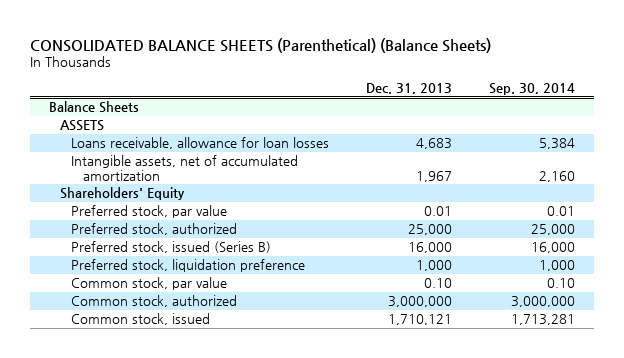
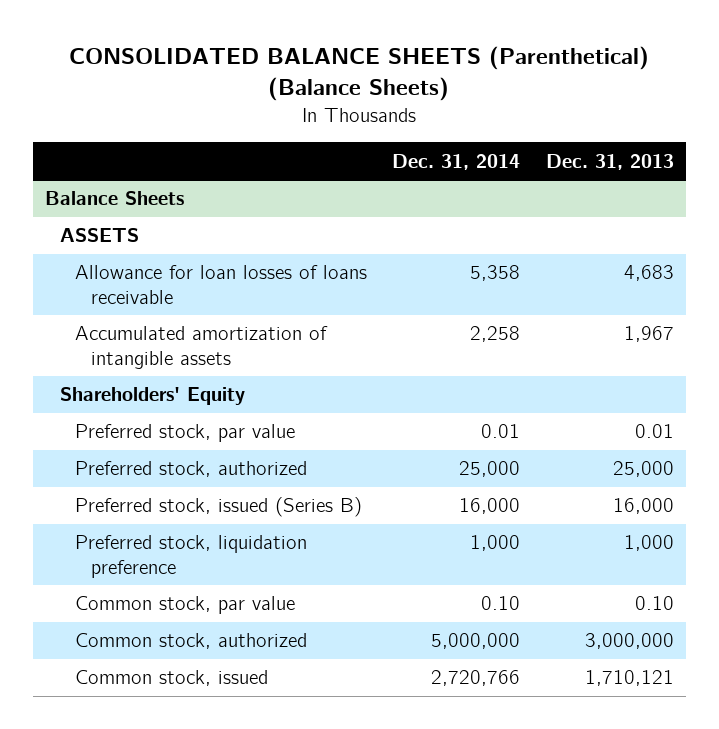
[489,83,576,96] Sep. 30, 2014 -> none
none -> [392,153,521,170] Dec. 31, 2014
[71,137,330,150] Loans receivable, allowance for loan losses -> [75,265,368,304] Allowance for loan losses of loans receivable
[71,155,299,181] Intangible assets, net of accumulated amortization -> [75,326,329,369] Accumulated amortization of intangible assets

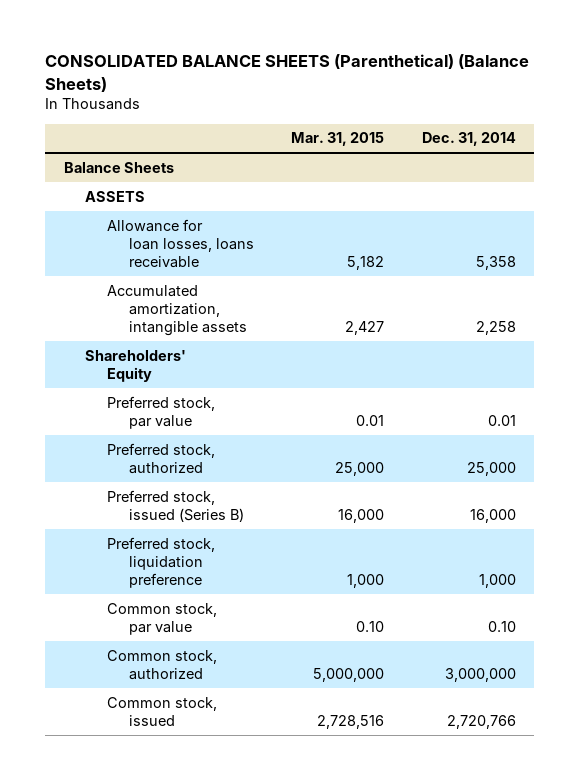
[545,153,674,170] Dec. 31, 2013 -> none
none -> [291,132,385,147] Mar. 31, 2015
[75,265,368,304] Allowance for loan losses of loans receivable -> [107,218,255,268] Allowance for loan losses, loans receivable
[75,326,329,369] Accumulated amortization of intangible assets -> [107,284,248,336] Accumulated amortization, intangible assets
[431,633,521,650] 5,000,000 -> [444,667,516,682] 3,000,000

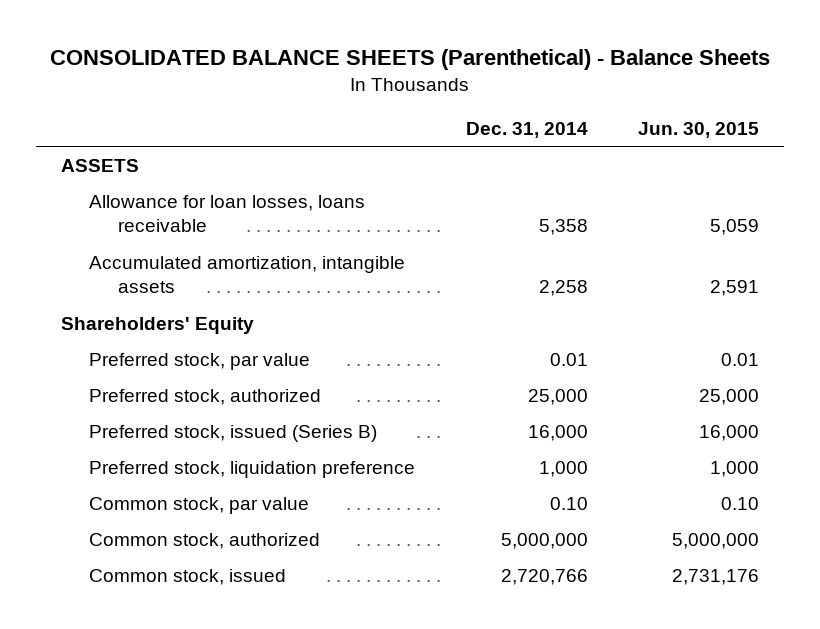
[44,54,529,92] CONSOLIDATED BALANCE SHEETS (Parenthetical) (Balance Sheets) -> [50,49,771,71] CONSOLIDATED BALANCE SHEETS (Parenthetical) - Balance Sheets
[291,132,385,147] Mar. 31, 2015 -> none
none -> [638,121,760,138] Jun. 30, 2015
[63,161,174,173] Balance Sheets -> none
[444,667,516,682] 3,000,000 -> [500,532,588,549] 5,000,000

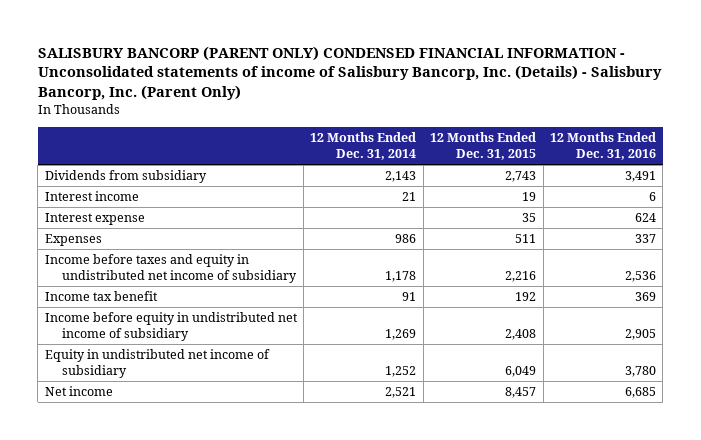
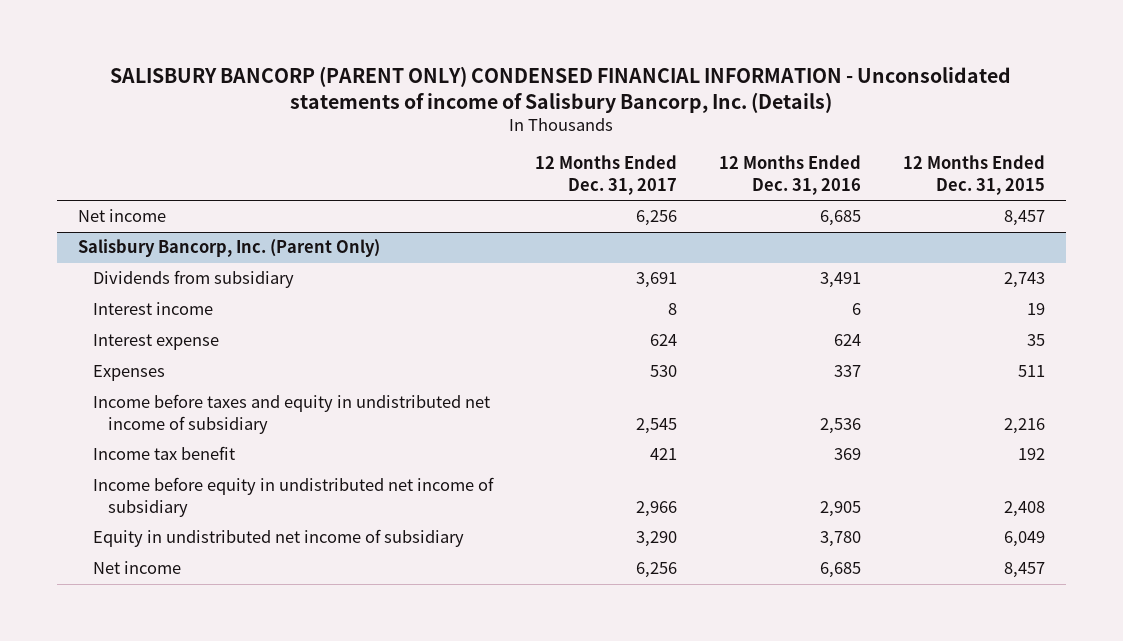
[37,45,662,101] SALISBURY BANCORP (PARENT ONLY) CONDENSED FINANCIAL INFORMATION - Unconsolidated statements of income of Salisbury Bancorp, Inc. (Details) - Salisbury Bancorp, Inc. (Parent Only) -> [110,65,1012,113] SALISBURY BANCORP (PARENT ONLY) CONDENSED FINANCIAL INFORMATION - Unconsolidated statements of income of Salisbury Bancorp, Inc. (Details)
[310,132,417,161] 12 Months Ended Dec. 31, 2014 -> none
none -> [534,155,677,195] 12 Months Ended Dec. 31, 2017
none -> [77,209,166,223] Net income
none -> [77,239,380,258] Salisbury Bancorp, Inc. (Parent Only)

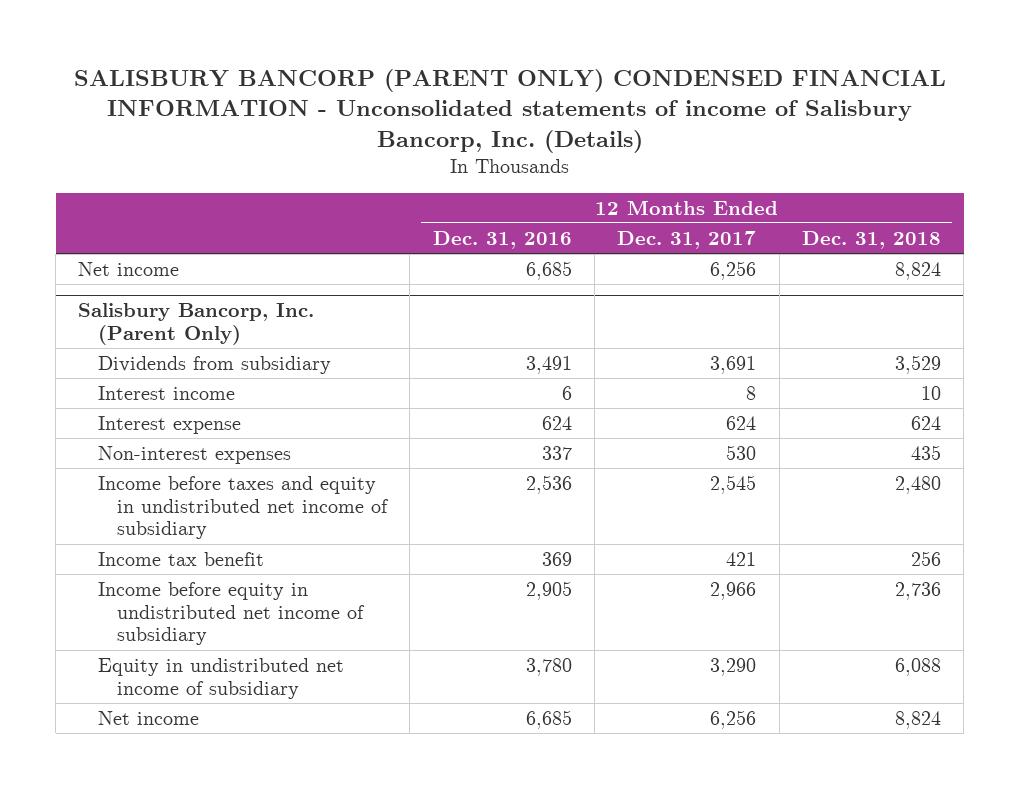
[902,155,1045,195] 12 Months Ended Dec. 31, 2015 -> none
none -> [801,230,941,249] Dec. 31, 2018
[92,365,165,382] Expenses -> [97,445,291,464] Non-interest expenses

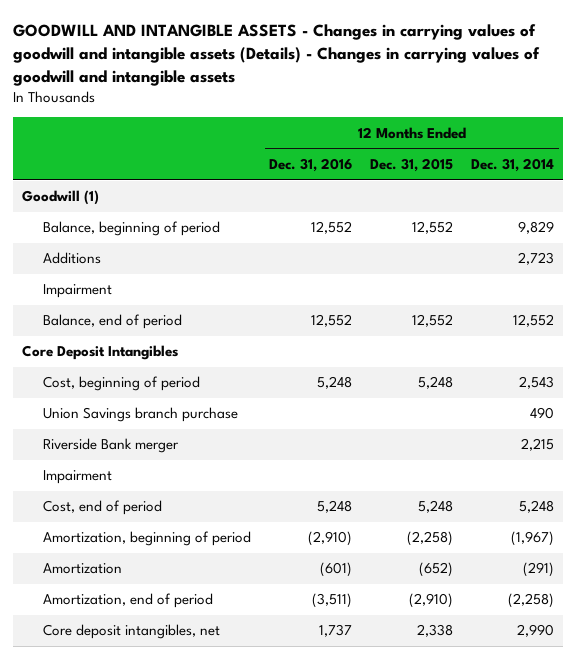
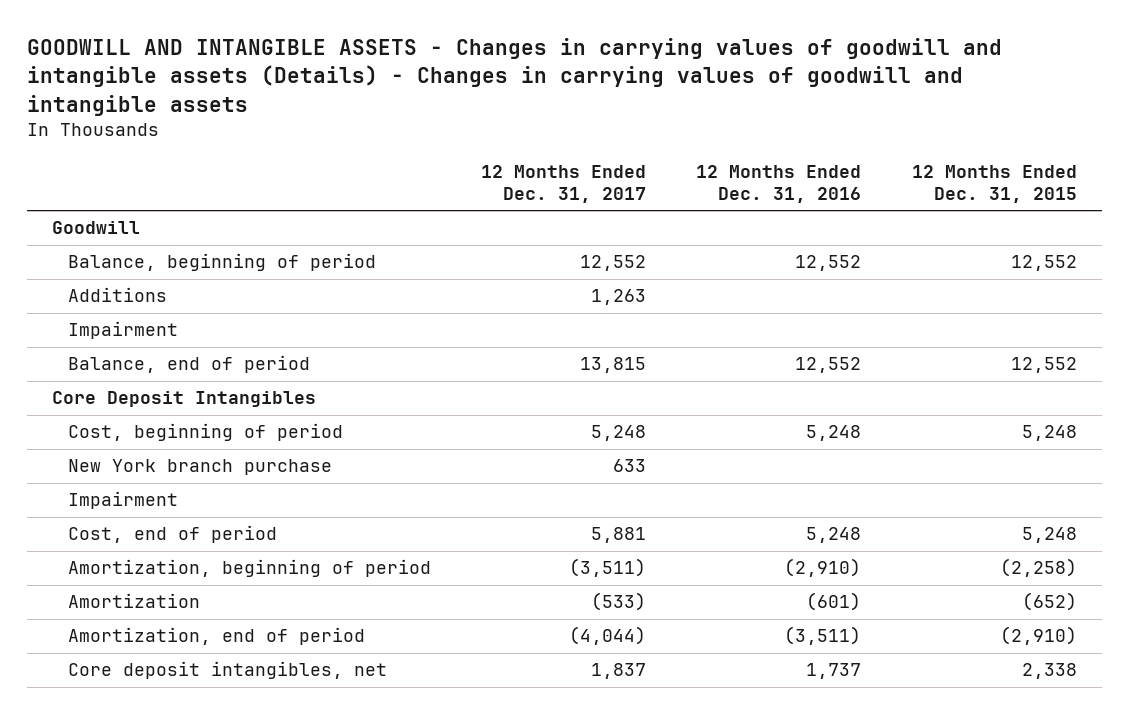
[471,157,555,172] Dec. 31, 2014 -> none
none -> [480,164,646,203] 12 Months Ended Dec. 31, 2017
[22,190,100,206] Goodwill (1) -> [52,221,141,235] Goodwill
[43,407,239,423] Union Savings branch purchase -> none
[43,438,180,454] Riverside Bank merger -> none
none -> [67,459,332,476] New York branch purchase

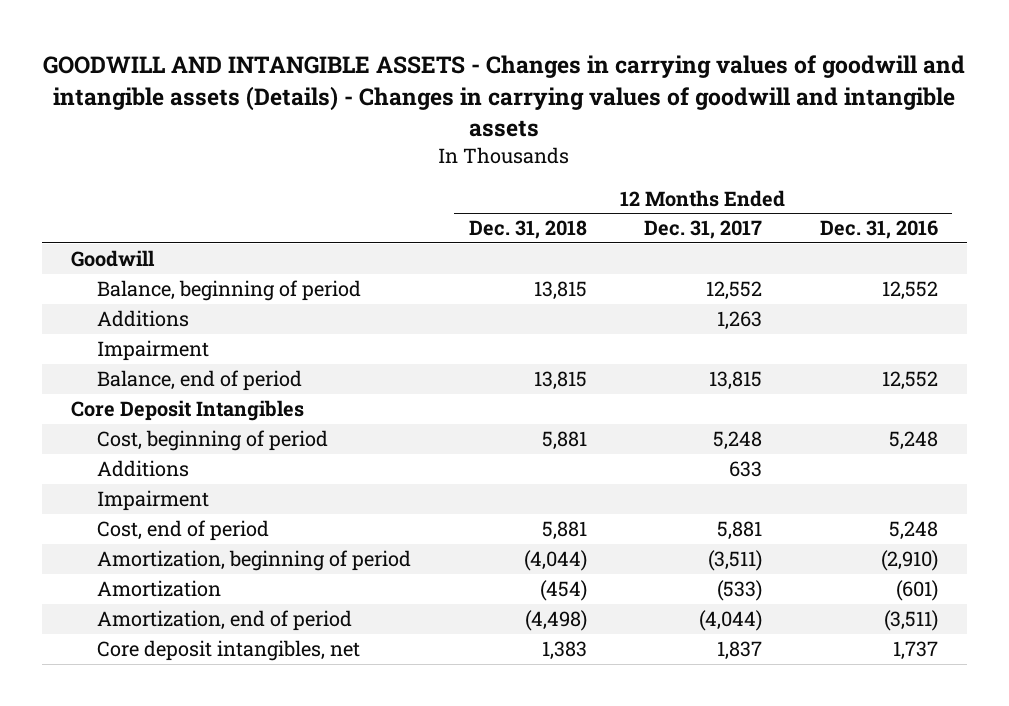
[911,164,1077,203] 12 Months Ended Dec. 31, 2015 -> none
none -> [468,220,587,240] Dec. 31, 2018
[67,459,332,476] New York branch purchase -> [96,460,189,478] Additions

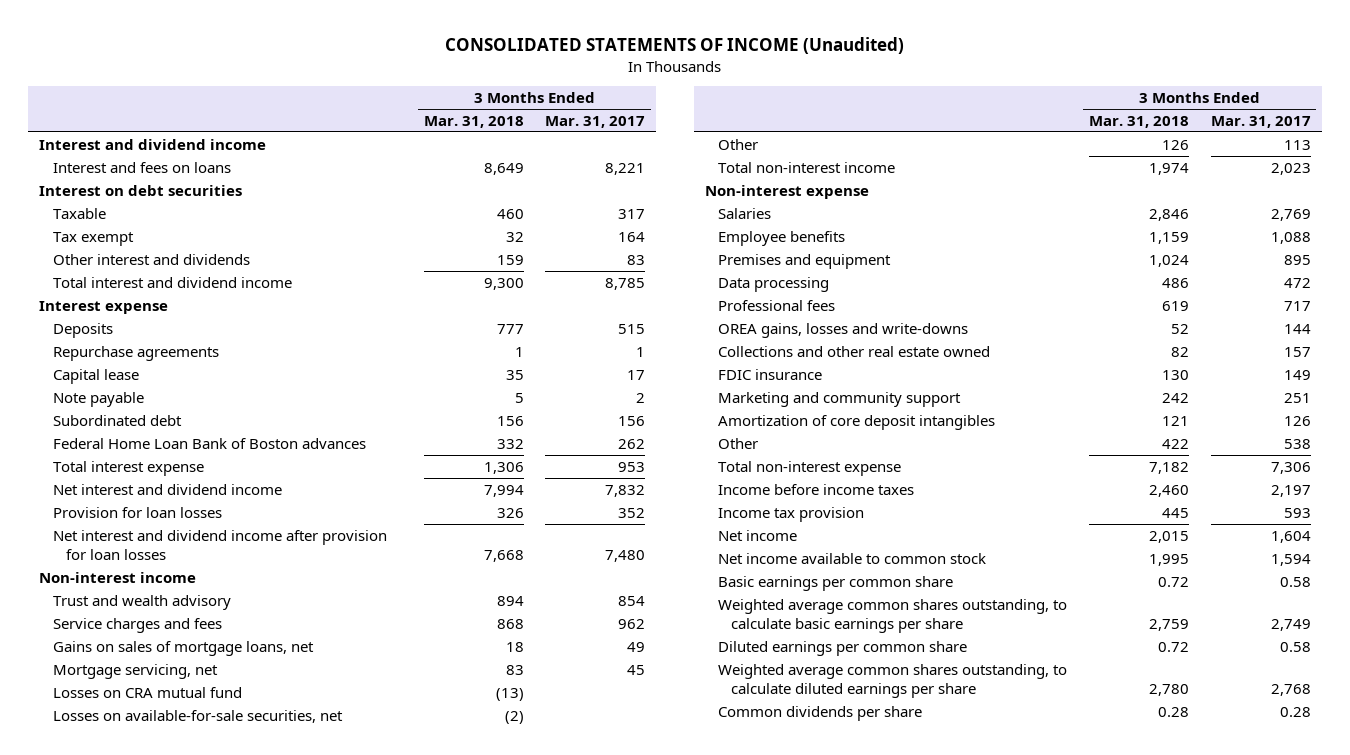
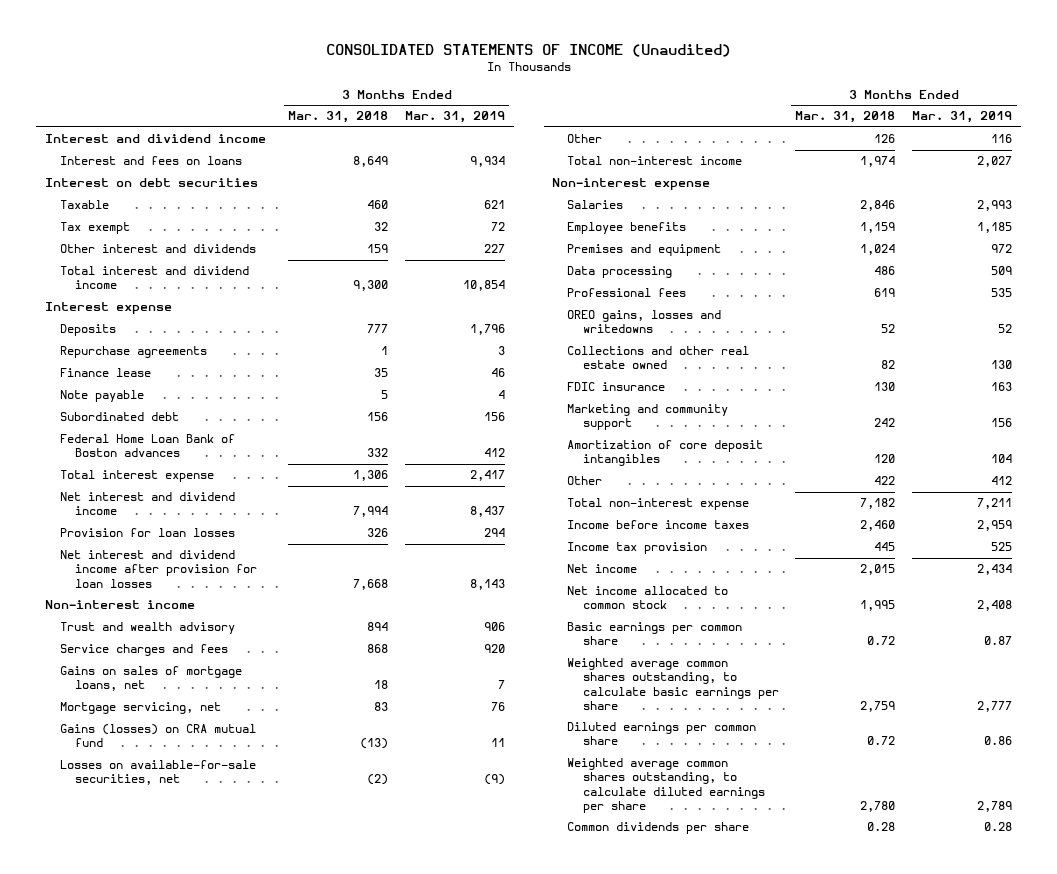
[545,115,646,128] Mar. 31, 2017 -> none
none -> [405,111,506,124] Mar. 31, 2019
[52,368,139,384] Capital lease -> none
none -> [60,368,152,378] Finance lease
[52,686,242,698] Losses on CRA mutual fund -> [60,724,257,748] Gains (losses) on CRA mutual fund
[717,322,968,338] OREA gains, losses and write-downs -> [567,310,722,334] OREO gains, losses and writedowns
[1161,415,1189,426] 121 -> [874,454,896,464] 120
[717,552,986,564] Net income available to common stock -> [567,586,729,610] Net income allocated to common stock

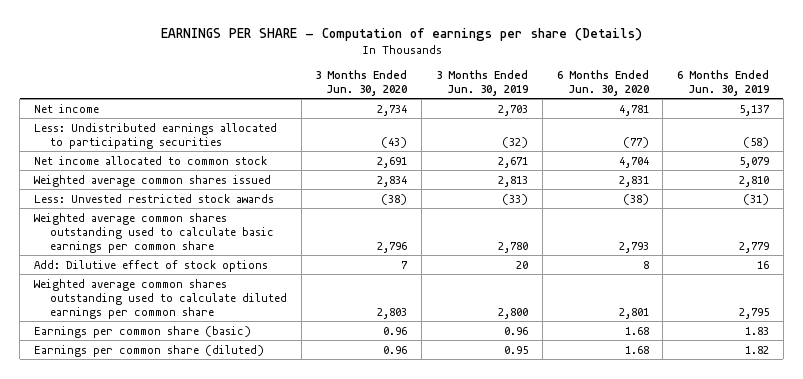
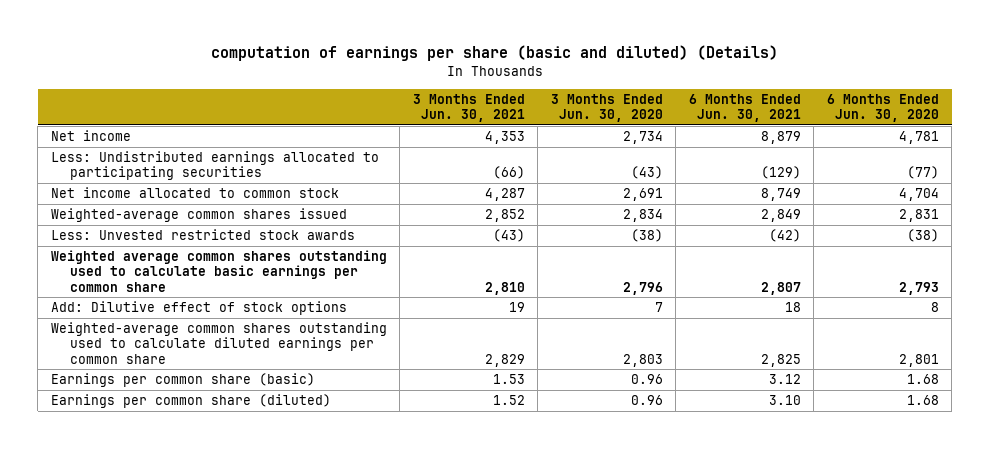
[160,27,642,41] EARNINGS PER SHARE - Computation of earnings per share (Details) -> [210,44,778,61] computation of earnings per share (basic and diluted) (Details)
[435,69,528,96] 3 Months Ended Jun. 30, 2019 -> none
[677,69,770,96] 6 Months Ended Jun. 30, 2019 -> none
none -> [412,93,525,123] 3 Months Ended Jun. 30, 2021
none -> [688,93,801,123] 6 Months Ended Jun. 30, 2021
[33,174,271,187] Weighted average common shares issued -> [50,208,347,223] Weighted-average common shares issued
[33,278,287,319] Weighted average common shares outstanding used to calculate diluted earnings per common share -> [50,322,387,364] Weighted-average common shares outstanding used to calculate diluted earnings per common share

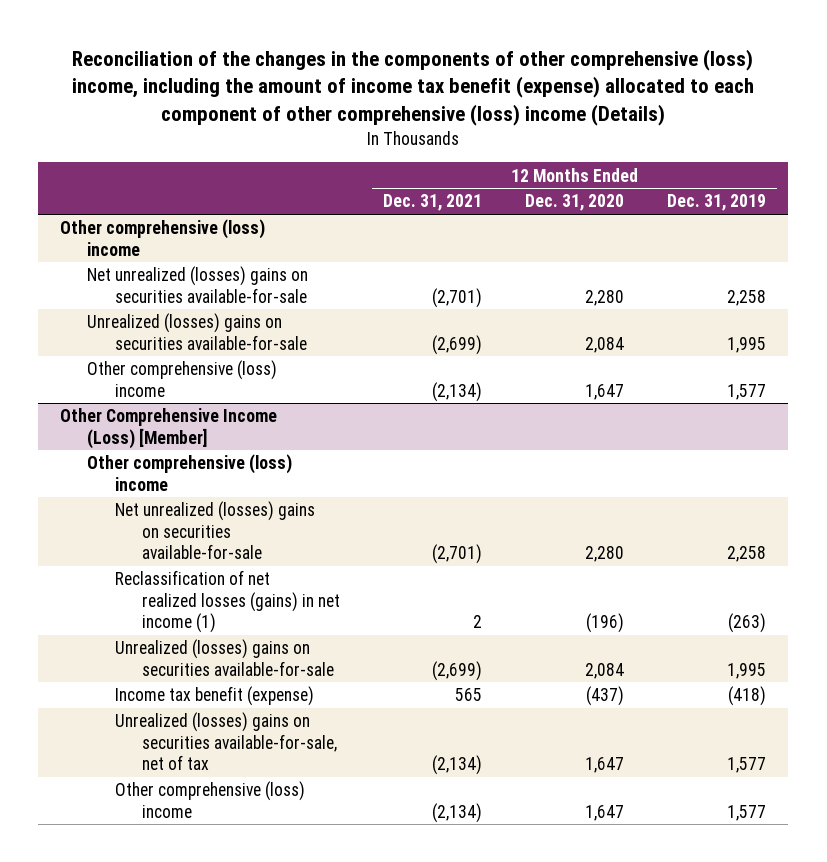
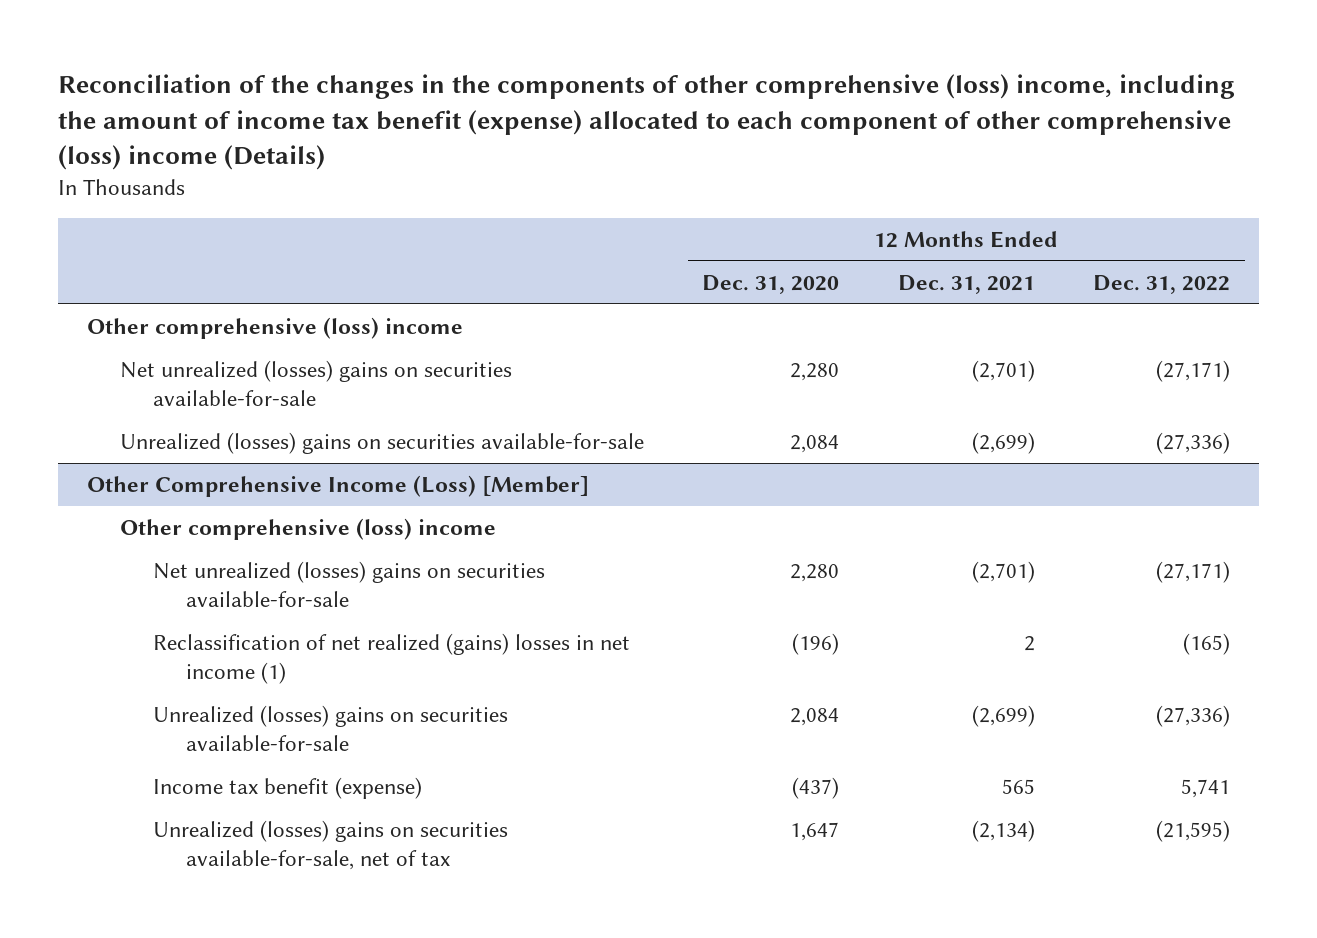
[667,194,767,212] Dec. 31, 2019 -> none
none -> [1093,274,1231,294] Dec. 31, 2022
[87,360,278,397] Other comprehensive (loss) income -> none
[114,570,340,634] Reclassification of net realized losses (gains) in net income (1) -> [152,632,630,684] Reclassification of net realized (gains) losses in net income (1)
[114,781,305,818] Other comprehensive (loss) income -> none

